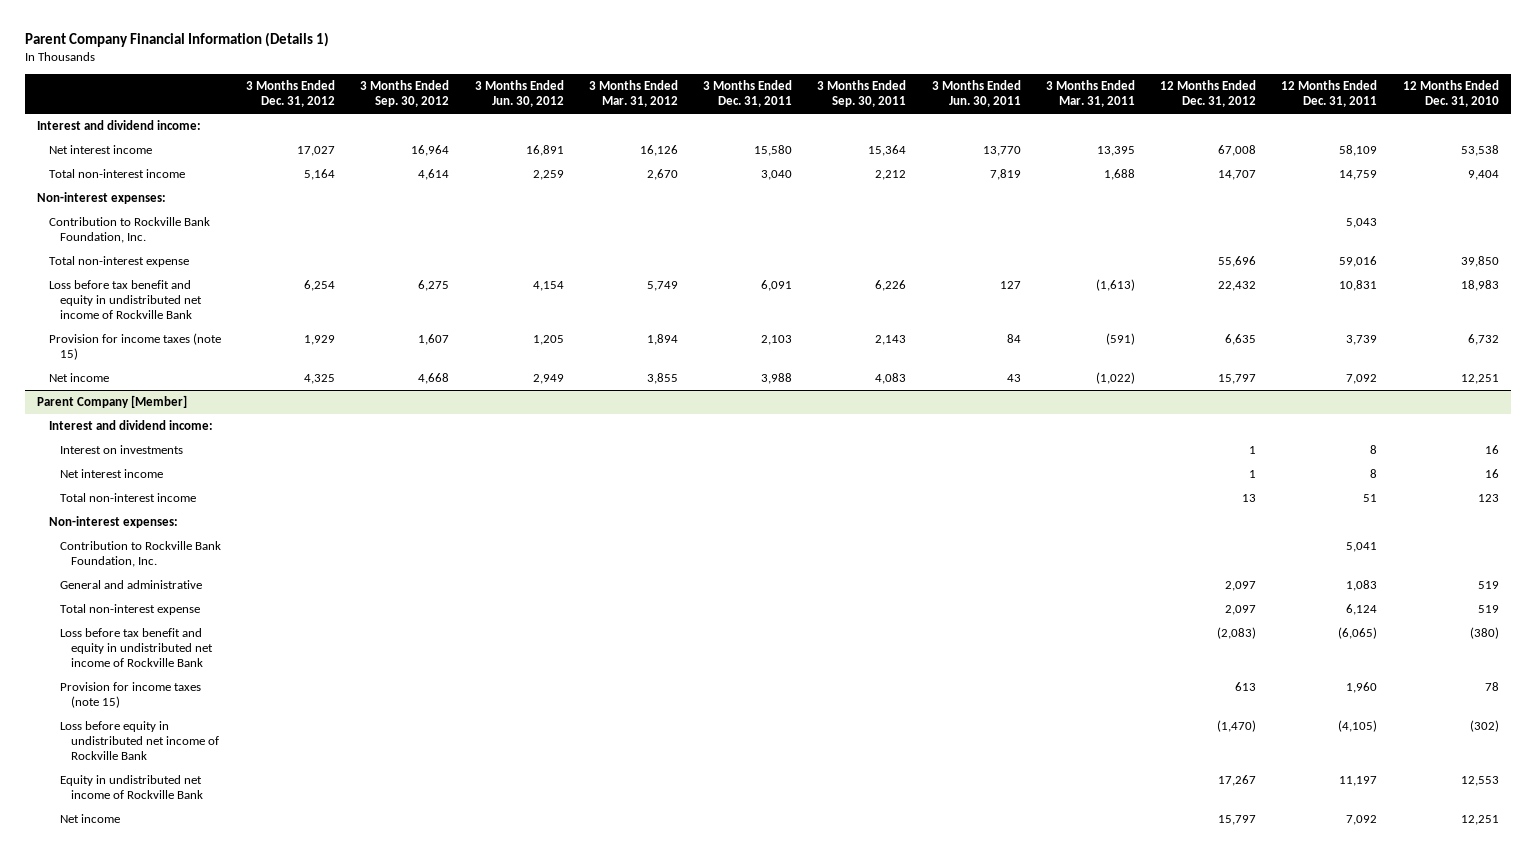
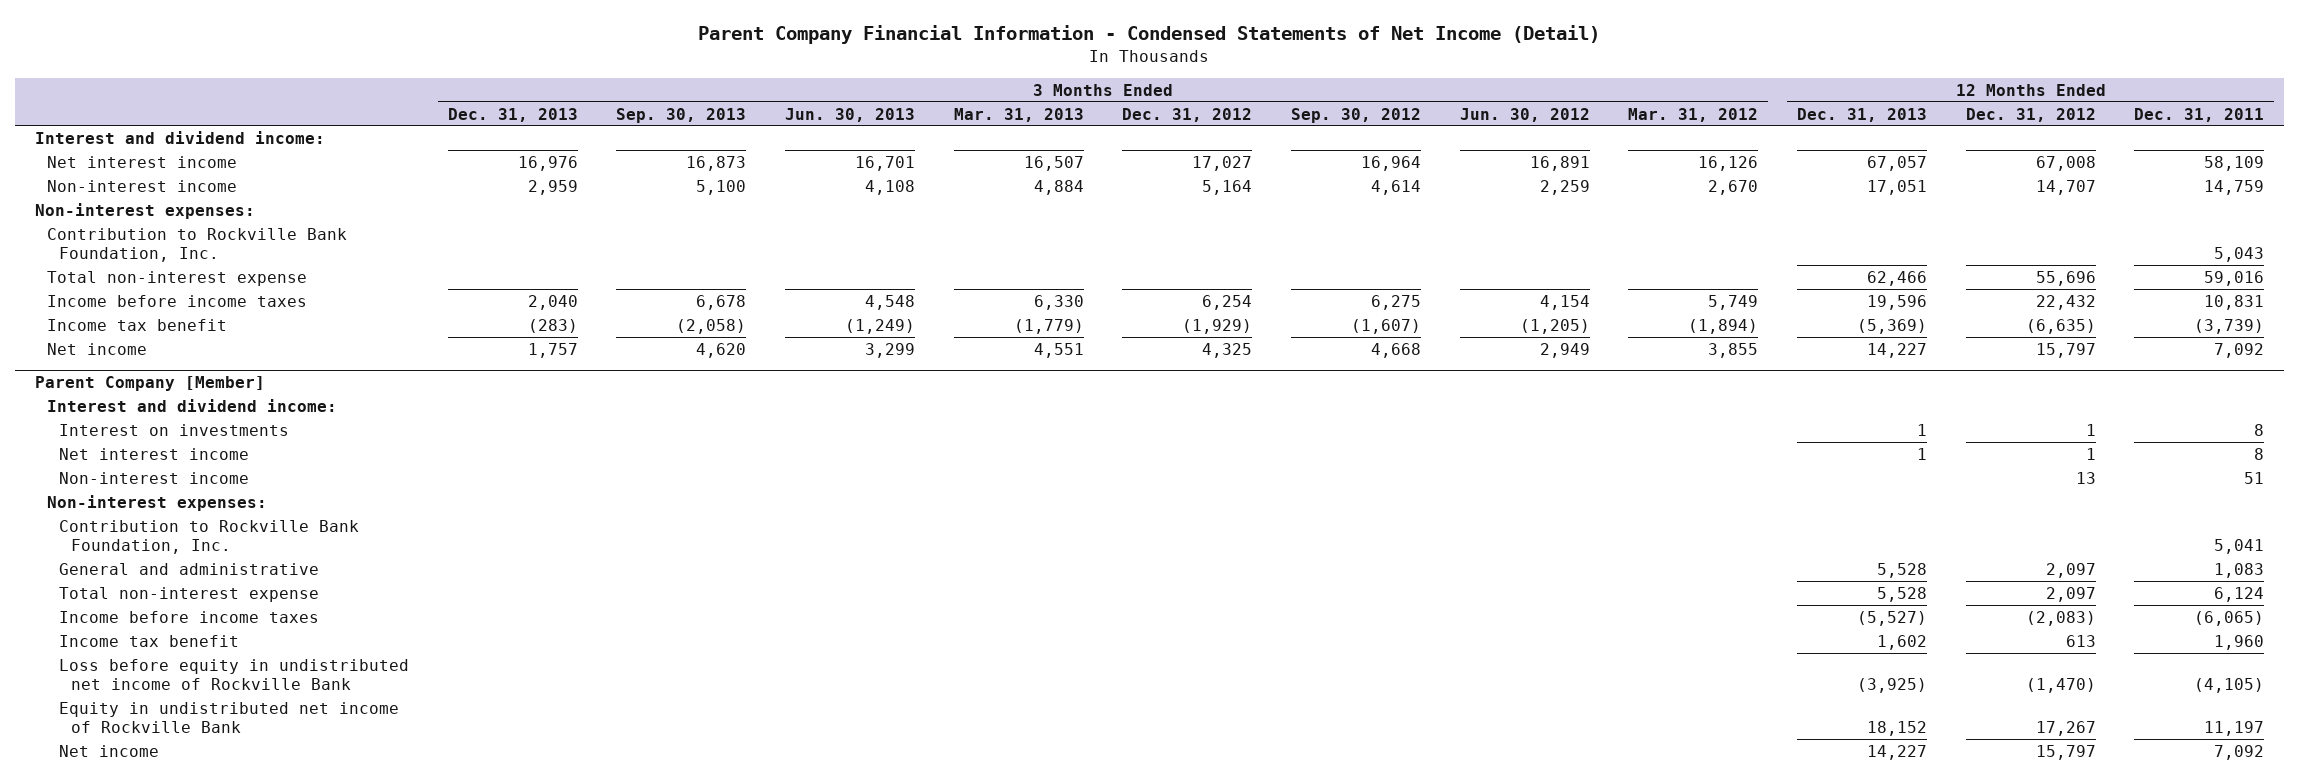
[24,32,329,48] Parent Company Financial Information (Details 1) -> [698,25,1601,45] Parent Company Financial Information - Condensed Statements of Net Income (Detail)
[703,80,793,108] 3 Months Ended Dec. 31, 2011 -> none
[817,80,907,108] 3 Months Ended Sep. 30, 2011 -> none
[931,80,1021,108] 3 Months Ended Jun. 30, 2011 -> none
[1045,80,1135,108] 3 Months Ended Mar. 31, 2011 -> none
[1402,80,1499,108] 12 Months Ended Dec. 31, 2010 -> none
none -> [447,107,578,122] Dec. 31, 2013
none -> [616,107,747,123] Sep. 30, 2013
none -> [784,107,915,122] Jun. 30, 2013
none -> [953,107,1084,122] Mar. 31, 2013
none -> [1796,107,1927,122] Dec. 31, 2013
[48,169,185,179] Total non-interest income -> [46,179,237,192] Non-interest income
[48,280,202,320] Loss before tax benefit and equity in undistributed net income of Rockville Bank -> [46,294,307,307] Income before income taxes
[48,333,221,361] Provision for income taxes (note 15) -> [46,318,227,331] Income tax benefit
[304,335,336,346] 1,929 -> [1182,318,1253,334] (1,929)
[418,334,450,346] 1,607 -> [1350,318,1421,334] (1,607)
[532,335,564,346] 1,205 -> [1519,318,1590,334] (1,205)
[646,334,678,346] 1,894 -> [1688,318,1759,334] (1,894)
[1225,334,1257,346] 6,635 -> [2025,318,2096,334] (6,635)
[1346,335,1378,346] 3,739 -> [2194,318,2265,334] (3,739)
[59,493,196,503] Total non-interest income -> [58,471,249,484] Non-interest income
[59,628,214,668] Loss before tax benefit and equity in undistributed net income of Rockville Bank -> [58,610,319,623] Income before income taxes
[59,682,201,709] Provision for income taxes (note 15) -> [58,634,239,647] Income tax benefit

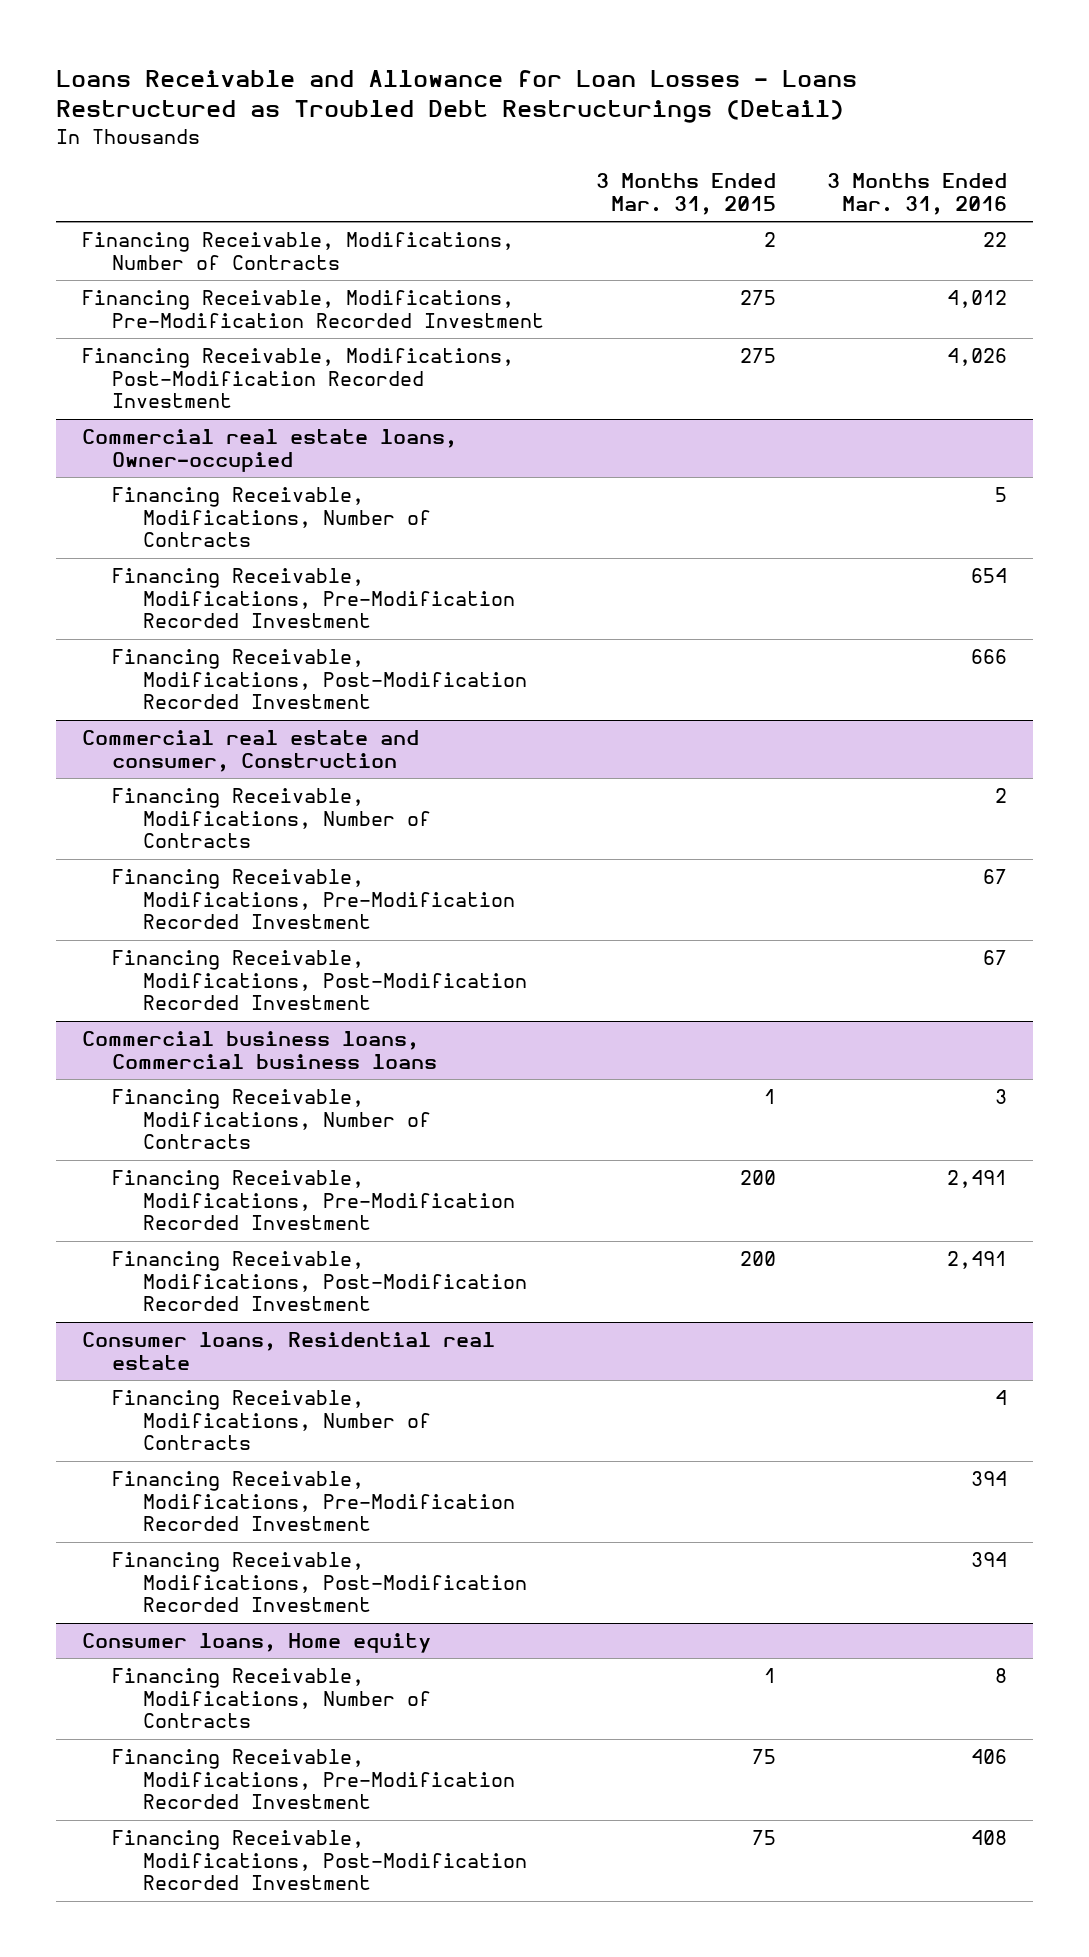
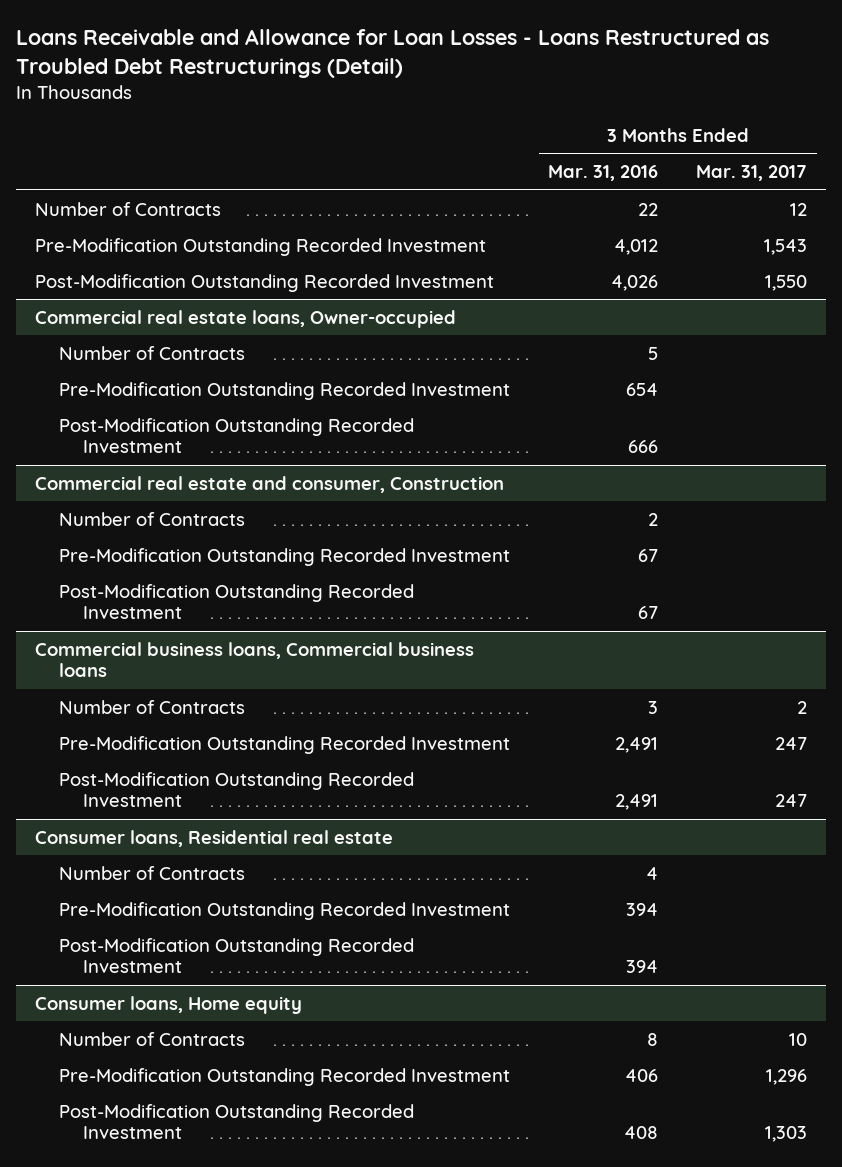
[595,173,776,216] 3 Months Ended Mar. 31, 2015 -> none
none -> [696,165,808,182] Mar. 31, 2017
[81,232,514,270] Financing Receivable, Modifications, Number of Contracts -> [35,201,222,216] Number of Contracts
[81,290,545,328] Financing Receivable, Modifications, Pre-Modification Recorded Investment -> [35,237,487,256] Pre-Modification Outstanding Recorded Investment
[81,348,514,409] Financing Receivable, Modifications, Post-Modification Recorded Investment -> [35,273,495,292] Post-Modification Outstanding Recorded Investment
[112,487,431,548] Financing Receivable, Modifications, Number of Contracts -> [58,345,245,360] Number of Contracts
[112,568,515,629] Financing Receivable, Modifications, Pre-Modification Recorded Investment -> [58,381,510,400] Pre-Modification Outstanding Recorded Investment
[112,649,527,710] Financing Receivable, Modifications, Post-Modification Recorded Investment -> [58,417,414,454] Post-Modification Outstanding Recorded Investment
[112,788,431,849] Financing Receivable, Modifications, Number of Contracts -> [58,511,245,526] Number of Contracts
[112,869,515,930] Financing Receivable, Modifications, Pre-Modification Recorded Investment -> [58,547,510,566] Pre-Modification Outstanding Recorded Investment
[112,950,527,1011] Financing Receivable, Modifications, Post-Modification Recorded Investment -> [58,583,414,620] Post-Modification Outstanding Recorded Investment
[112,1089,431,1150] Financing Receivable, Modifications, Number of Contracts -> [58,699,245,714] Number of Contracts
[112,1170,515,1231] Financing Receivable, Modifications, Pre-Modification Recorded Investment -> [58,735,510,754] Pre-Modification Outstanding Recorded Investment
[112,1251,527,1312] Financing Receivable, Modifications, Post-Modification Recorded Investment -> [58,771,414,808] Post-Modification Outstanding Recorded Investment
[112,1390,431,1451] Financing Receivable, Modifications, Number of Contracts -> [58,865,245,880] Number of Contracts
[112,1471,515,1532] Financing Receivable, Modifications, Pre-Modification Recorded Investment -> [58,901,510,920] Pre-Modification Outstanding Recorded Investment
[112,1552,527,1613] Financing Receivable, Modifications, Post-Modification Recorded Investment -> [58,937,414,974] Post-Modification Outstanding Recorded Investment
[112,1668,431,1729] Financing Receivable, Modifications, Number of Contracts -> [58,1031,245,1046] Number of Contracts
[112,1749,515,1810] Financing Receivable, Modifications, Pre-Modification Recorded Investment -> [58,1067,510,1086] Pre-Modification Outstanding Recorded Investment
[112,1830,527,1891] Financing Receivable, Modifications, Post-Modification Recorded Investment -> [58,1103,414,1140] Post-Modification Outstanding Recorded Investment

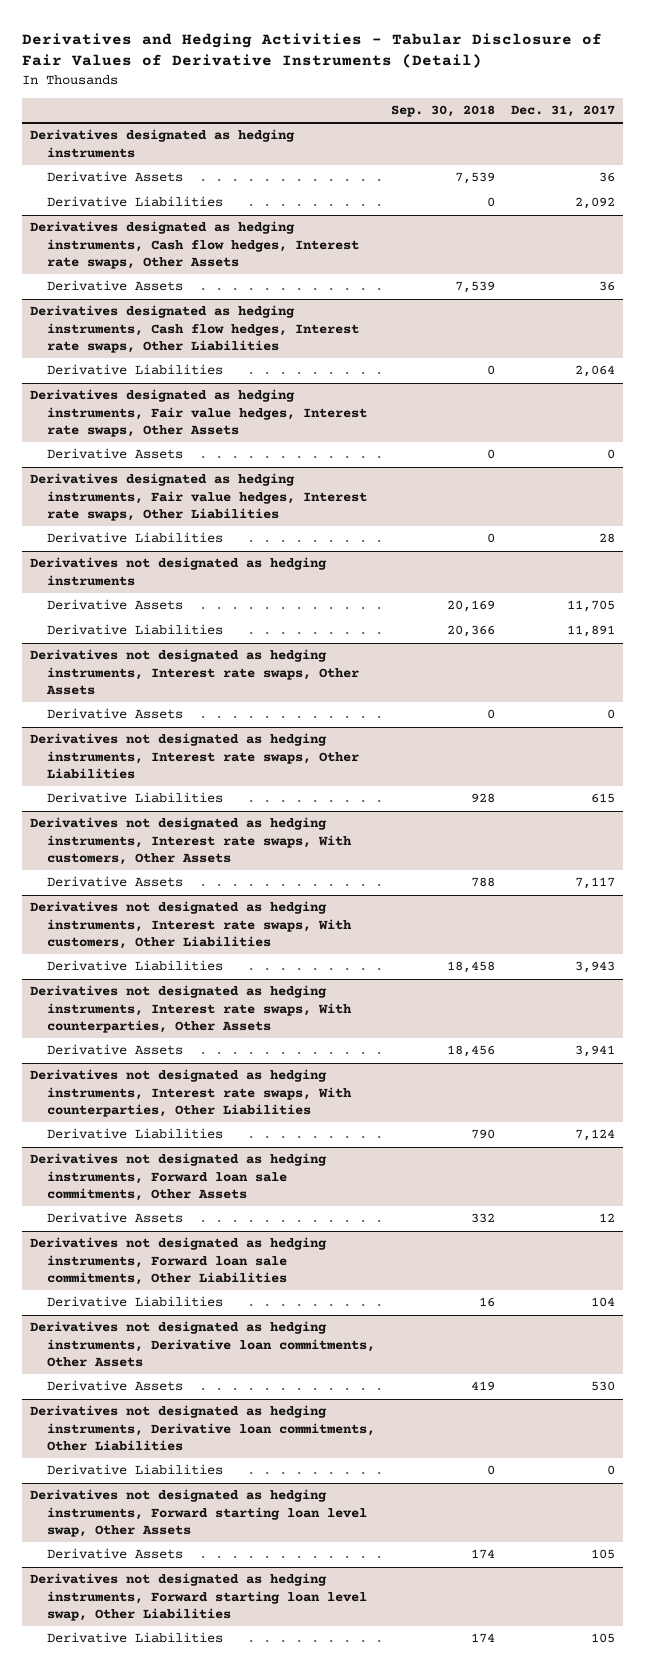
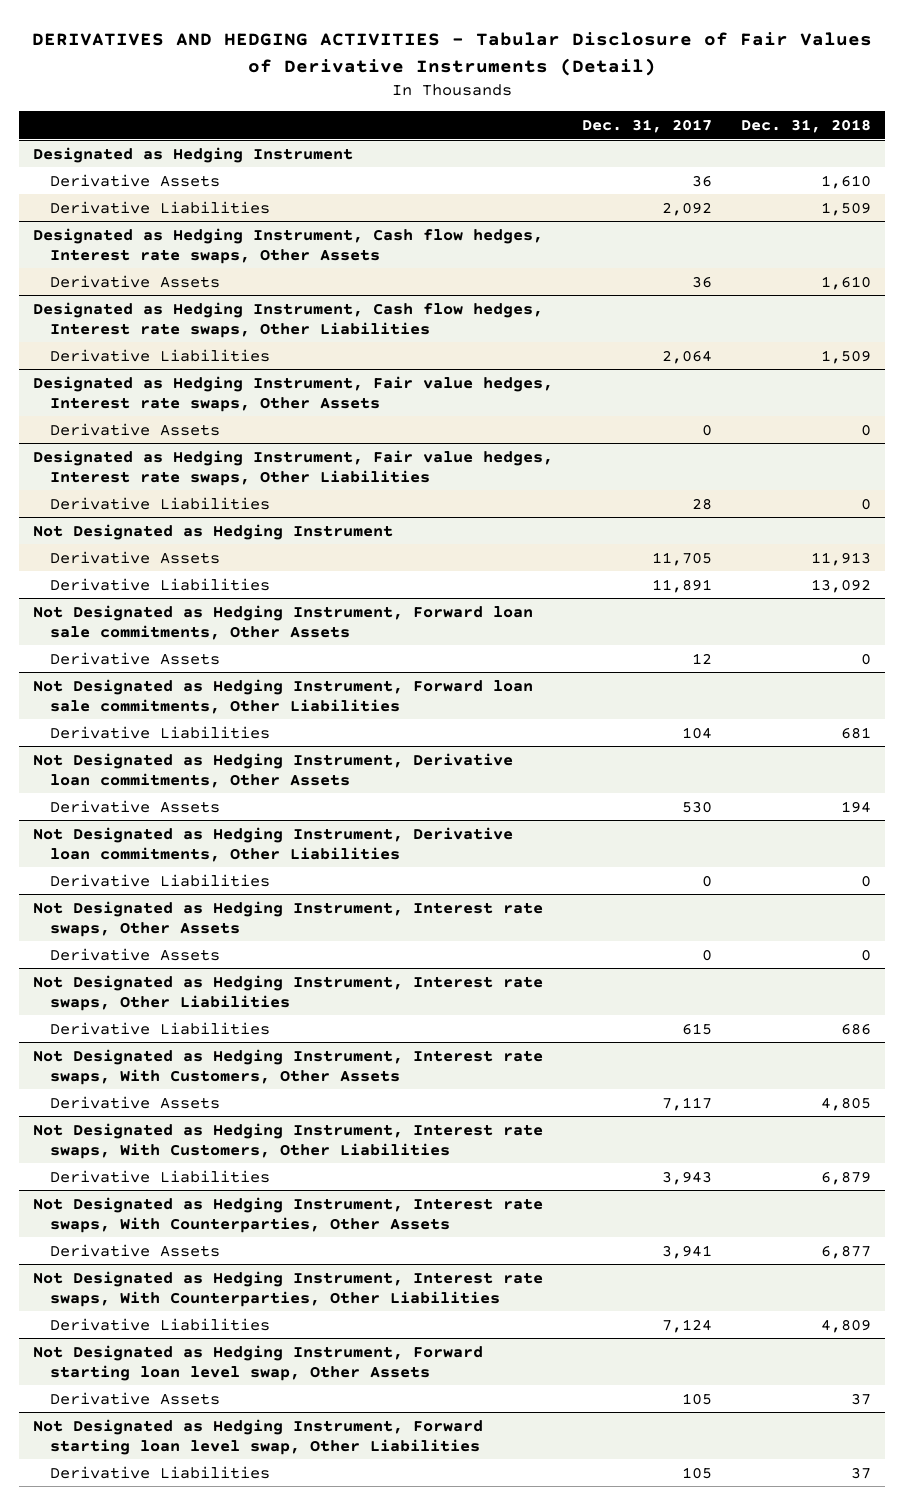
[22,32,603,69] Derivatives and Hedging Activities - Tabular Disclosure of Fair Values of Derivative Instruments (Detail) -> [32,32,873,76] DERIVATIVES AND HEDGING ACTIVITIES - Tabular Disclosure of Fair Values of Derivative Instruments (Detail)
[390,105,495,118] Sep. 30, 2018 -> none
none -> [741,119,872,134] Dec. 31, 2018
[30,129,296,158] Derivatives designated as hedging instruments -> [33,146,354,163] Designated as Hedging Instrument
[30,221,359,269] Derivatives designated as hedging instruments, Cash flow hedges, Interest rate swaps, Other Assets -> [33,227,544,264] Designated as Hedging Instrument, Cash flow hedges, Interest rate swaps, Other Assets
[30,305,359,353] Derivatives designated as hedging instruments, Cash flow hedges, Interest rate swaps, Other Liabilities -> [33,301,544,338] Designated as Hedging Instrument, Cash flow hedges, Interest rate swaps, Other Liabilities
[30,389,367,437] Derivatives designated as hedging instruments, Fair value hedges, Interest rate swaps, Other Assets -> [33,375,554,412] Designated as Hedging Instrument, Fair value hedges, Interest rate swaps, Other Assets
[30,473,367,521] Derivatives designated as hedging instruments, Fair value hedges, Interest rate swaps, Other Liabilities -> [33,449,554,486] Designated as Hedging Instrument, Fair value hedges, Interest rate swaps, Other Liabilities
[30,557,328,586] Derivatives not designated as hedging instruments -> [33,523,394,540] Not Designated as Hedging Instrument
none -> [33,604,534,640] Not Designated as Hedging Instrument, Forward loan sale commitments, Other Assets
none -> [50,651,221,665] Derivative Assets
none -> [33,678,534,714] Not Designated as Hedging Instrument, Forward loan sale commitments, Other Liabilities
none -> [50,725,271,739] Derivative Liabilities
none -> [33,752,514,788] Not Designated as Hedging Instrument, Derivative loan commitments, Other Assets
none -> [50,799,221,813] Derivative Assets
none -> [33,826,514,862] Not Designated as Hedging Instrument, Derivative loan commitments, Other Liabilities
none -> [50,873,271,887] Derivative Liabilities
[30,649,359,695] Derivatives not designated as hedging instruments, Interest rate swaps, Other Assets -> [33,900,544,937] Not Designated as Hedging Instrument, Interest rate swaps, Other Assets
[30,733,359,779] Derivatives not designated as hedging instruments, Interest rate swaps, Other Liabilities -> [33,974,544,1011] Not Designated as Hedging Instrument, Interest rate swaps, Other Liabilities
[30,817,352,865] Derivatives not designated as hedging instruments, Interest rate swaps, With customers, Other Assets -> [33,1048,544,1085] Not Designated as Hedging Instrument, Interest rate swaps, With Customers, Other Assets
[30,901,352,949] Derivatives not designated as hedging instruments, Interest rate swaps, With customers, Other Liabilities -> [33,1122,544,1159] Not Designated as Hedging Instrument, Interest rate swaps, With Customers, Other Liabilities
[30,985,352,1033] Derivatives not designated as hedging instruments, Interest rate swaps, With counterparties, Other Assets -> [33,1196,544,1233] Not Designated as Hedging Instrument, Interest rate swaps, With Counterparties, Other Assets
[30,1069,352,1117] Derivatives not designated as hedging instruments, Interest rate swaps, With counterparties, Other Liabilities -> [33,1270,544,1307] Not Designated as Hedging Instrument, Interest rate swaps, With Counterparties, Other Liabilities
[30,1153,328,1201] Derivatives not designated as hedging instruments, Forward loan sale commitments, Other Assets -> none
[46,1212,183,1224] Derivative Assets -> none
[30,1237,328,1285] Derivatives not designated as hedging instruments, Forward loan sale commitments, Other Liabilities -> none
[46,1296,223,1308] Derivative Liabilities -> none
[30,1321,375,1367] Derivatives not designated as hedging instruments, Derivative loan commitments, Other Assets -> none
[46,1380,183,1392] Derivative Assets -> none
[30,1405,375,1451] Derivatives not designated as hedging instruments, Derivative loan commitments, Other Liabilities -> none
[46,1464,223,1476] Derivative Liabilities -> none
[30,1489,367,1537] Derivatives not designated as hedging instruments, Forward starting loan level swap, Other Assets -> [33,1344,484,1381] Not Designated as Hedging Instrument, Forward starting loan level swap, Other Assets
[30,1573,367,1621] Derivatives not designated as hedging instruments, Forward starting loan level swap, Other Liabilities -> [33,1418,484,1455] Not Designated as Hedging Instrument, Forward starting loan level swap, Other Liabilities

